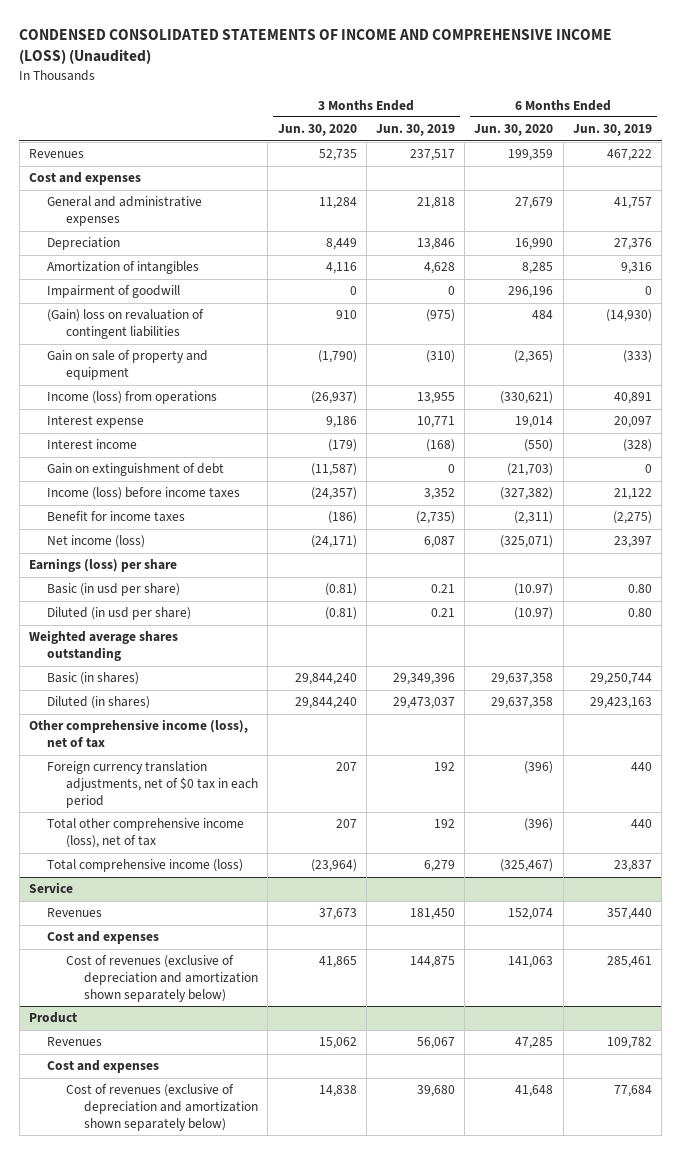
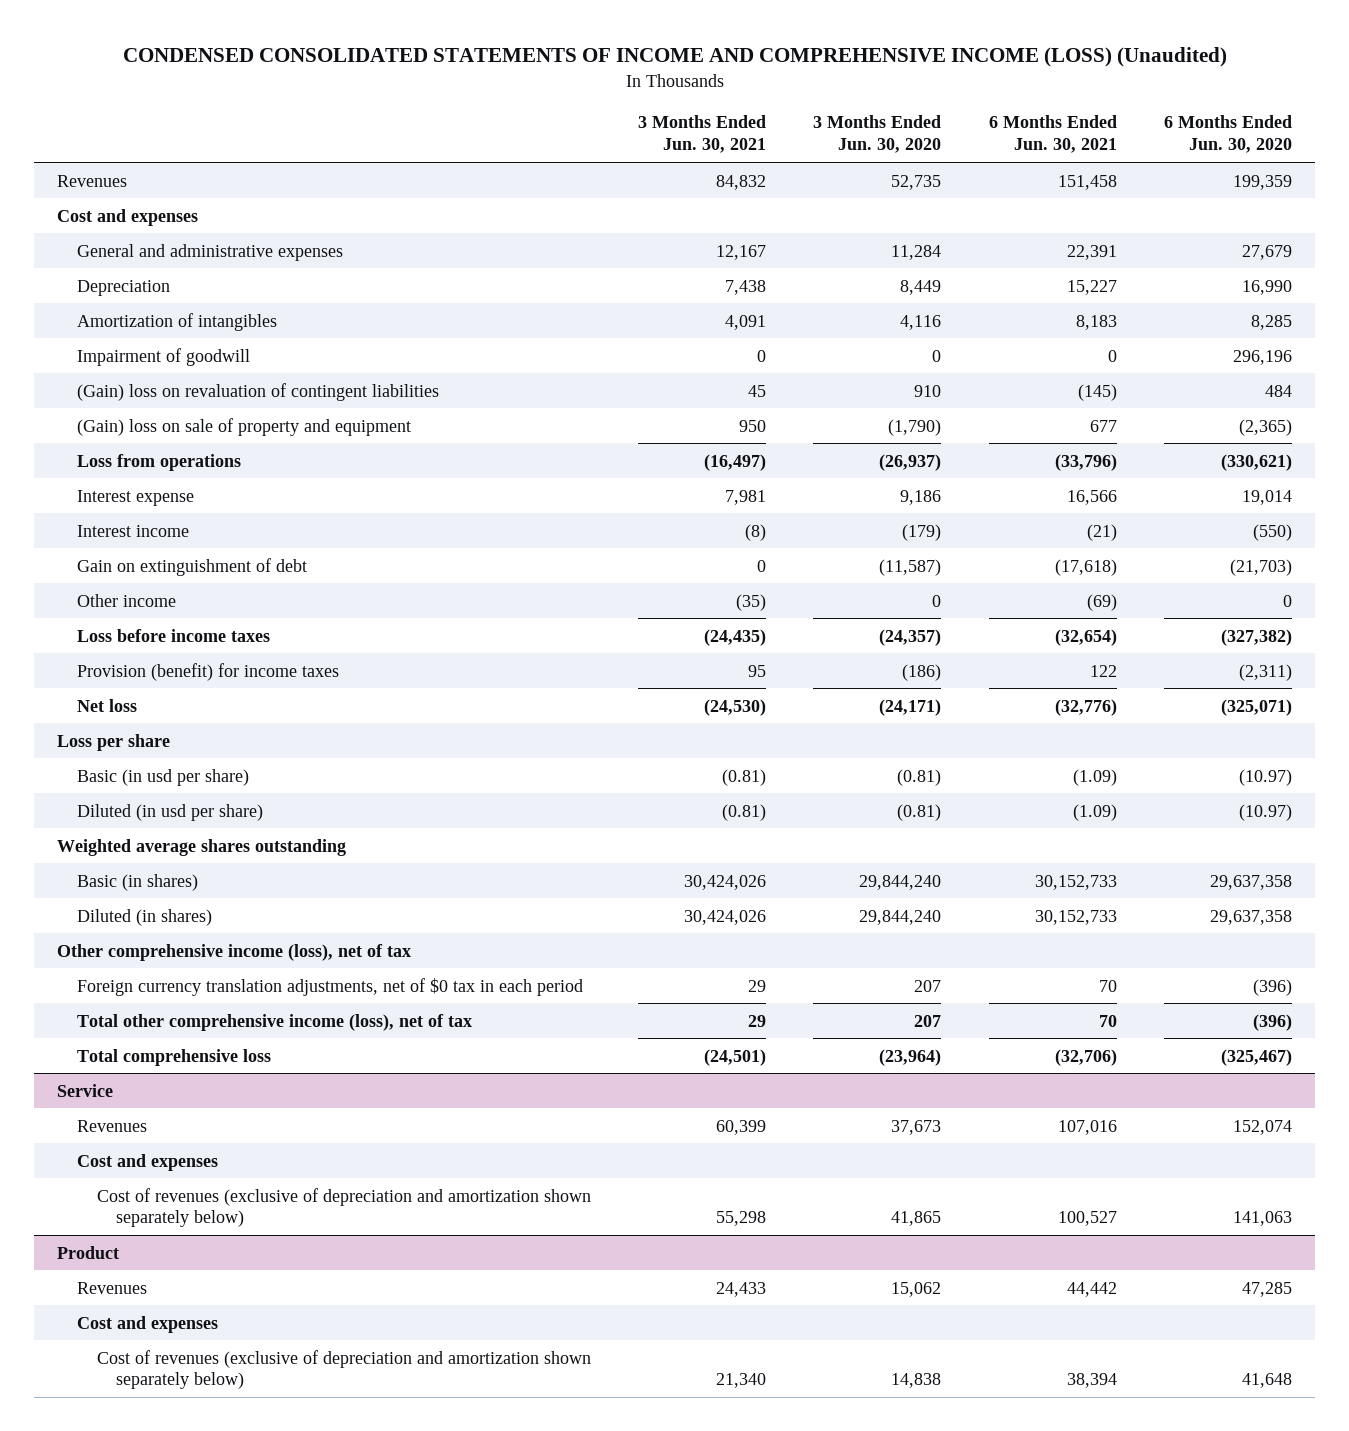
[376,124,456,137] Jun. 30, 2019 -> none
[572,124,652,137] Jun. 30, 2019 -> none
none -> [637,115,766,154] 3 Months Ended Jun. 30, 2021
none -> [988,115,1117,154] 6 Months Ended Jun. 30, 2021
[47,350,209,381] Gain on sale of property and equipment -> [77,417,412,436] (Gain) loss on sale of property and equipment
[47,391,218,405] Income (loss) from operations -> [77,453,242,471] Loss from operations
none -> [77,593,177,607] Other income
[47,487,241,501] Income (loss) before income taxes -> [77,628,271,642] Loss before income taxes
[47,511,186,523] Benefit for income taxes -> [77,662,340,681] Provision (benefit) for income taxes
[47,535,146,549] Net income (loss) -> [77,698,138,712] Net loss
[28,558,177,573] Earnings (loss) per share -> [57,733,171,751] Loss per share
[47,859,244,873] Total comprehensive income (loss) -> [77,1048,272,1066] Total comprehensive loss

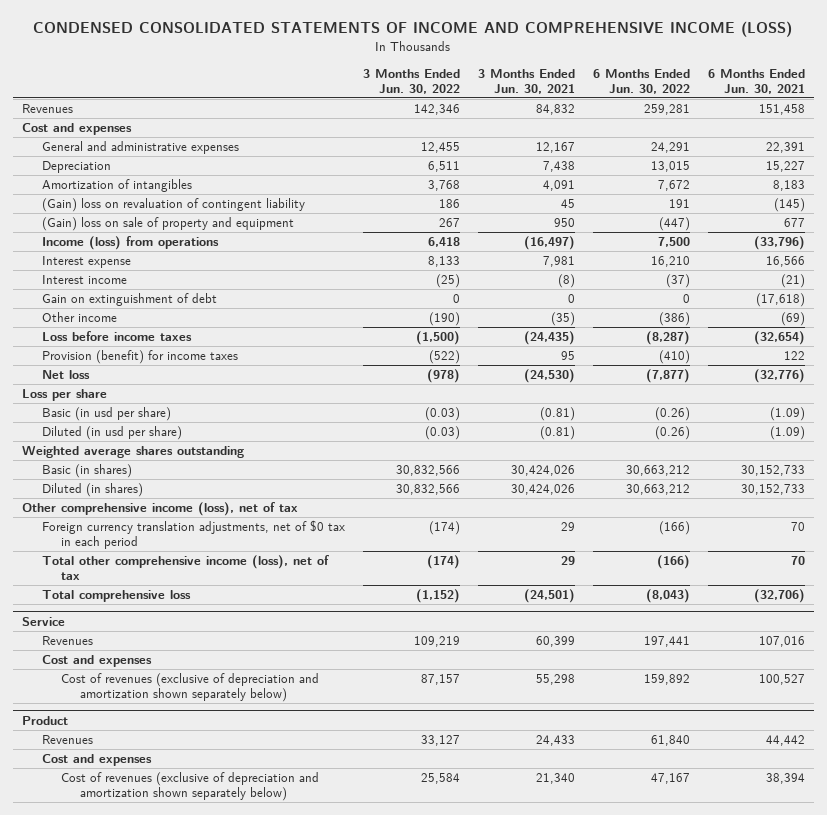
[122,47,1227,68] CONDENSED CONSOLIDATED STATEMENTS OF INCOME AND COMPREHENSIVE INCOME (LOSS) (Unaudited) -> [33,21,793,38] CONDENSED CONSOLIDATED STATEMENTS OF INCOME AND COMPREHENSIVE INCOME (LOSS)
[813,115,942,154] 3 Months Ended Jun. 30, 2020 -> none
[1163,115,1292,154] 6 Months Ended Jun. 30, 2020 -> none
none -> [362,68,460,94] 3 Months Ended Jun. 30, 2022
none -> [592,68,690,94] 6 Months Ended Jun. 30, 2022
[77,347,251,366] Impairment of goodwill -> none
[77,382,440,401] (Gain) loss on revaluation of contingent liabilities -> [41,197,305,212] (Gain) loss on revaluation of contingent liability
[77,453,242,471] Loss from operations -> [41,235,219,250] Income (loss) from operations

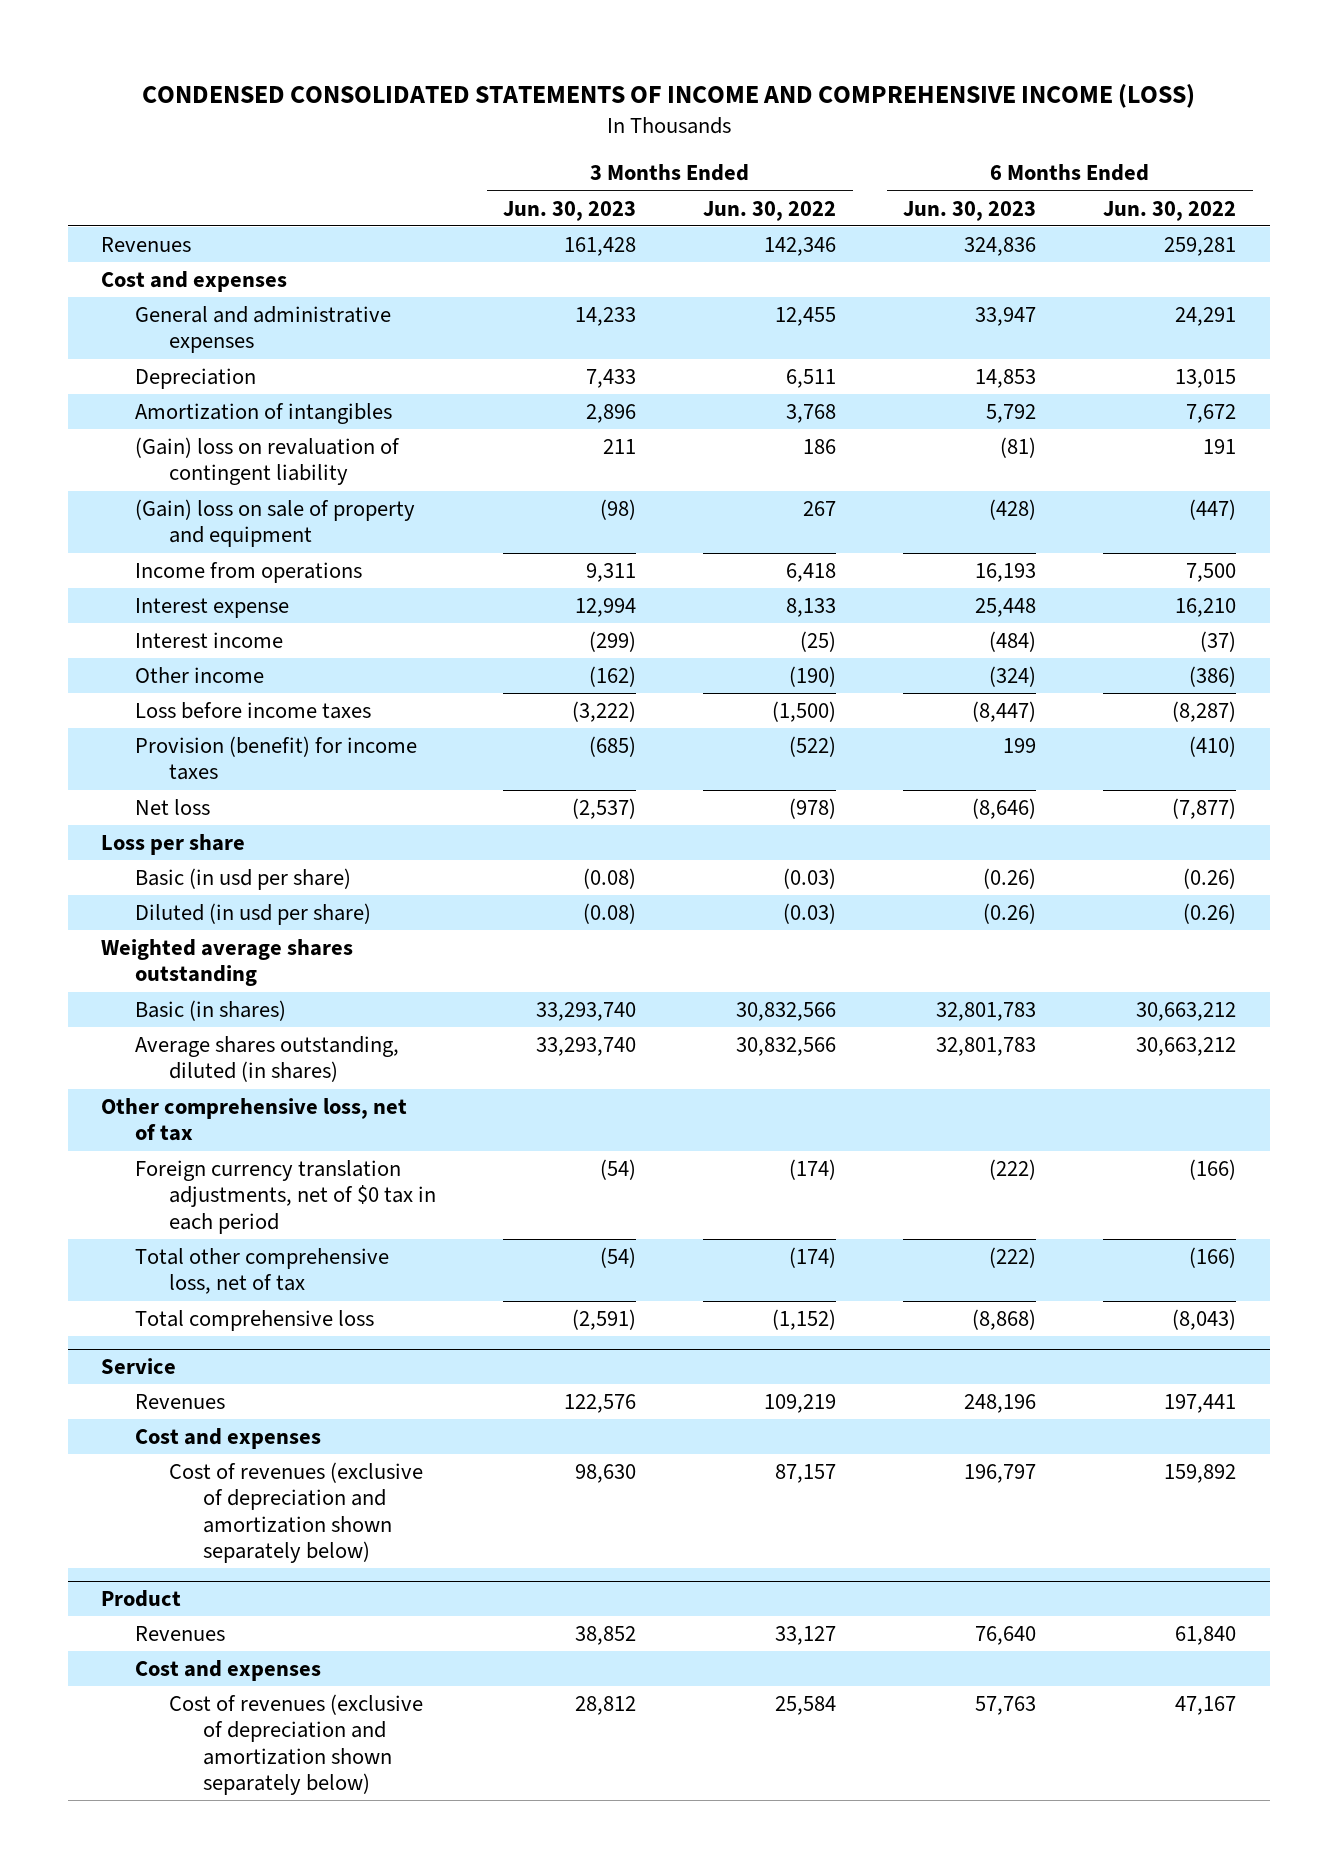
[477,68,575,94] 3 Months Ended Jun. 30, 2021 -> none
[707,68,805,94] 6 Months Ended Jun. 30, 2021 -> none
none -> [503,200,637,221] Jun. 30, 2023
none -> [903,200,1037,221] Jun. 30, 2023
[41,235,219,250] Income (loss) from operations -> [135,561,363,583] Income from operations
[41,292,217,306] Gain on extinguishment of debt -> none
[41,482,143,497] Diluted (in shares) -> [135,1035,400,1083] Average shares outstanding, diluted (in shares)
[22,501,299,516] Other comprehensive income (loss), net of tax -> [101,1097,408,1142] Other comprehensive loss, net of tax
[41,554,329,581] Total other comprehensive income (loss), net of tax -> [135,1247,390,1295] Total other comprehensive loss, net of tax

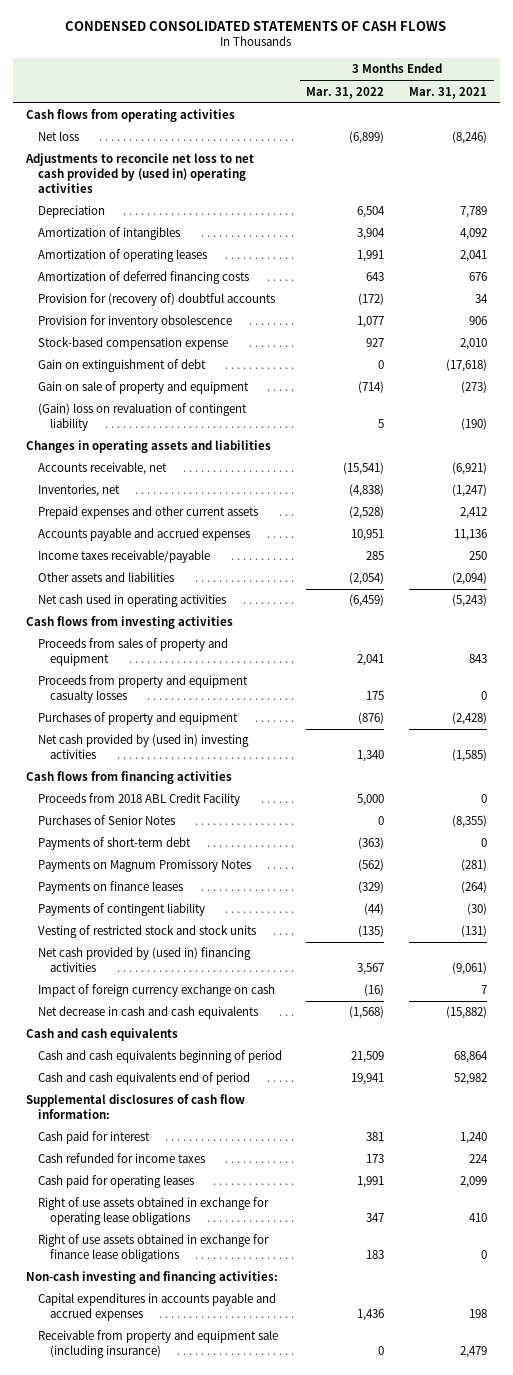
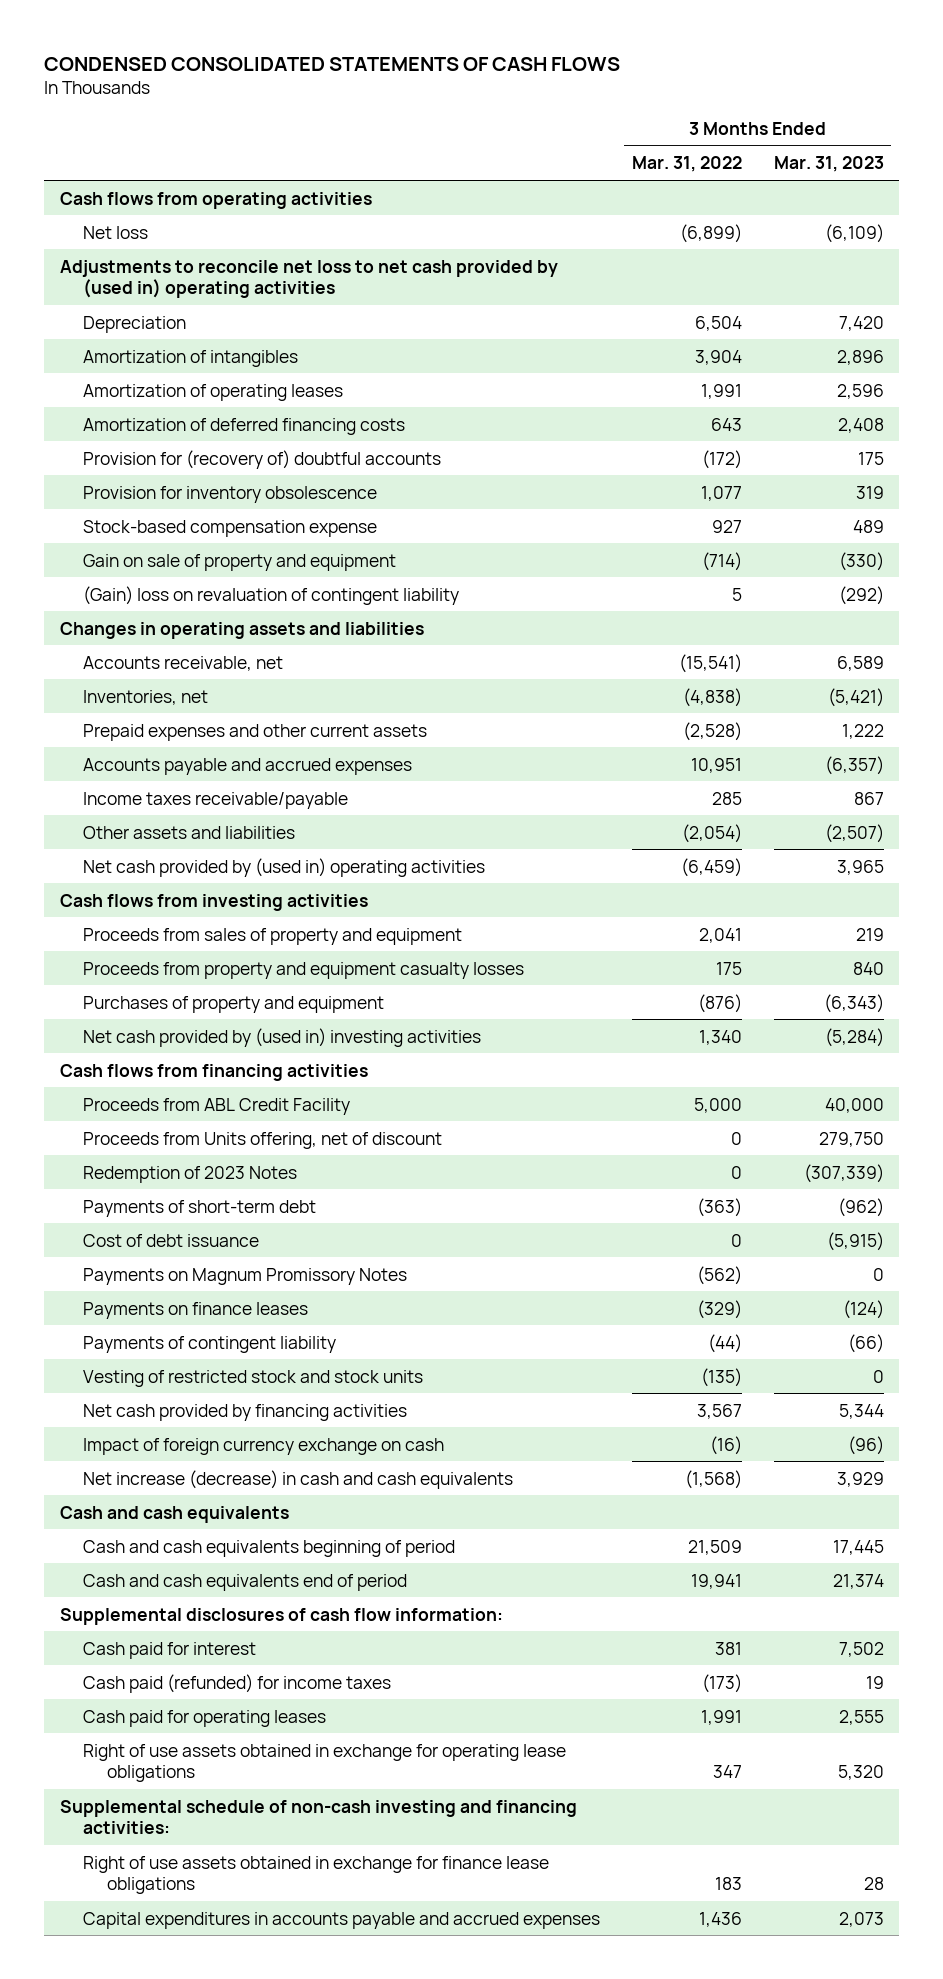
[409,86,488,99] Mar. 31, 2021 -> none
none -> [773,156,884,173] Mar. 31, 2023
[37,359,206,373] Gain on extinguishment of debt -> none
[37,594,226,608] Net cash used in operating activities -> [83,857,486,877] Net cash provided by (used in) operating activities
[37,815,175,826] Purchases of Senior Notes -> none
[37,793,240,807] Proceeds from 2018 ABL Credit Facility -> [83,1097,351,1115] Proceeds from ABL Credit Facility
none -> [83,1131,443,1149] Proceeds from Units offering, net of discount
none -> [83,1165,298,1183] Redemption of 2023 Notes
none -> [83,1233,260,1247] Cost of debt issuance
[37,947,251,973] Net cash provided by (used in) financing activities -> [83,1403,408,1421] Net cash provided by financing activities
[37,1006,258,1020] Net decrease in cash and cash equivalents -> [83,1469,514,1489] Net increase (decrease) in cash and cash equivalents
[37,1153,205,1164] Cash refunded for income taxes -> [83,1673,392,1693] Cash paid (refunded) for income taxes
[366,1154,385,1164] 173 -> [702,1673,743,1693] (173)
none -> [59,1799,577,1835] Supplemental schedule of non-cash investing and financing activities:
[25,1271,278,1285] Non-cash investing and financing activities: -> none
[37,1330,278,1359] Receivable from property and equipment sale (including insurance) -> none

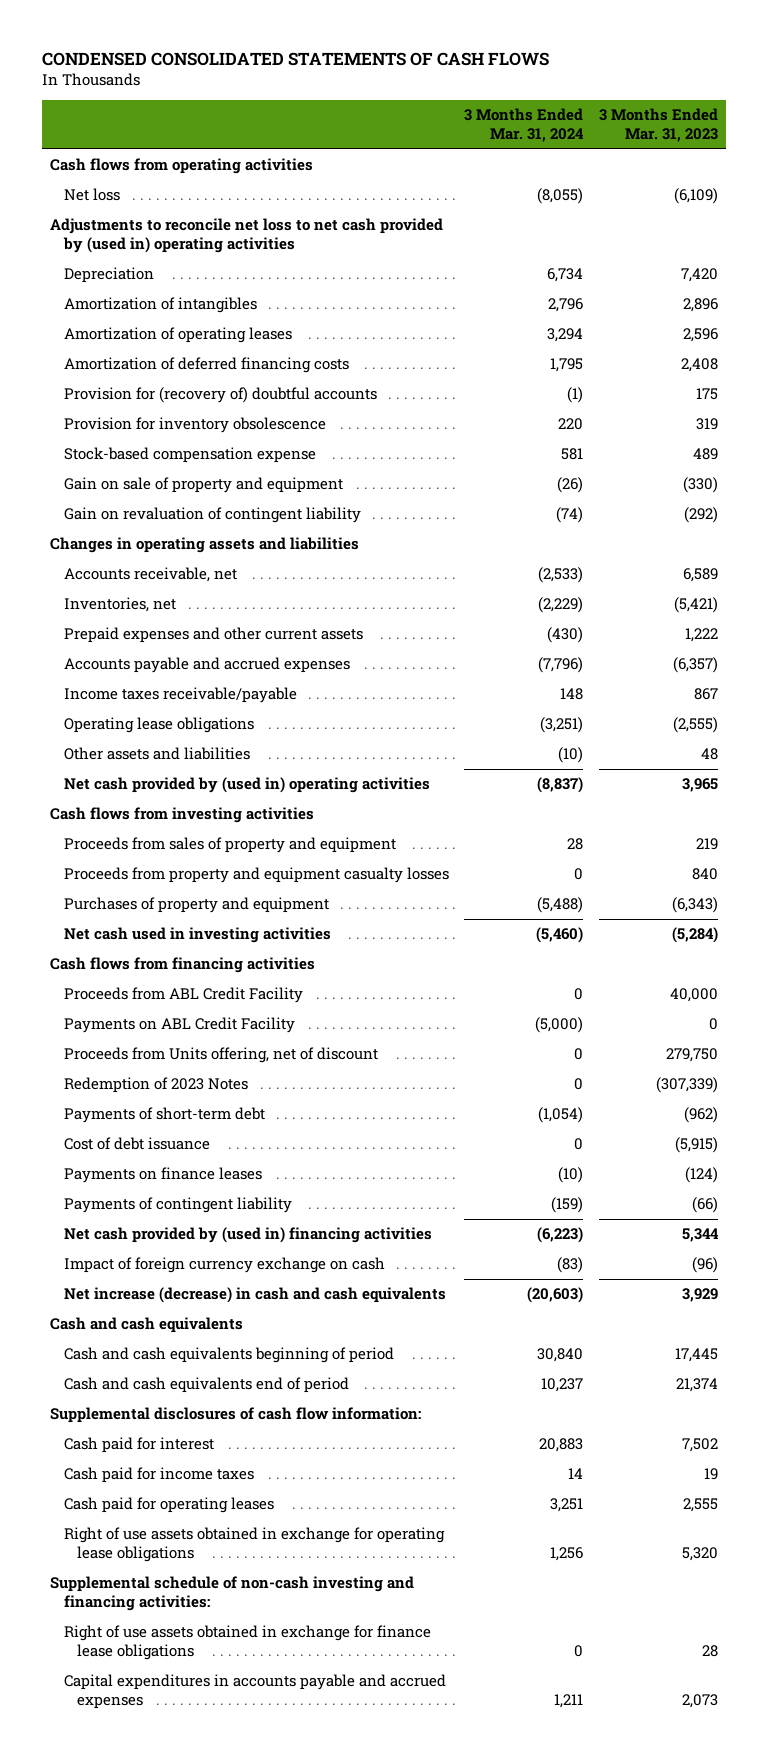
[632,156,743,173] Mar. 31, 2022 -> none
none -> [464,108,585,143] 3 Months Ended Mar. 31, 2024
[83,585,460,605] (Gain) loss on revaluation of contingent liability -> [63,507,361,524] Gain on revaluation of contingent liability
none -> [63,717,254,734] Operating lease obligations
[824,823,884,843] (2,507) -> [701,748,719,761] 48
[83,1027,482,1047] Net cash provided by (used in) investing activities -> [63,927,331,944] Net cash used in investing activities
none -> [63,1017,295,1034] Payments on ABL Credit Facility
[83,1267,408,1285] Payments on Magnum Promissory Notes -> none
[83,1369,424,1387] Vesting of restricted stock and stock units -> none
[83,1403,408,1421] Net cash provided by financing activities -> [63,1227,432,1244] Net cash provided by (used in) financing activities
[83,1673,392,1693] Cash paid (refunded) for income taxes -> [63,1467,254,1484] Cash paid for income taxes

